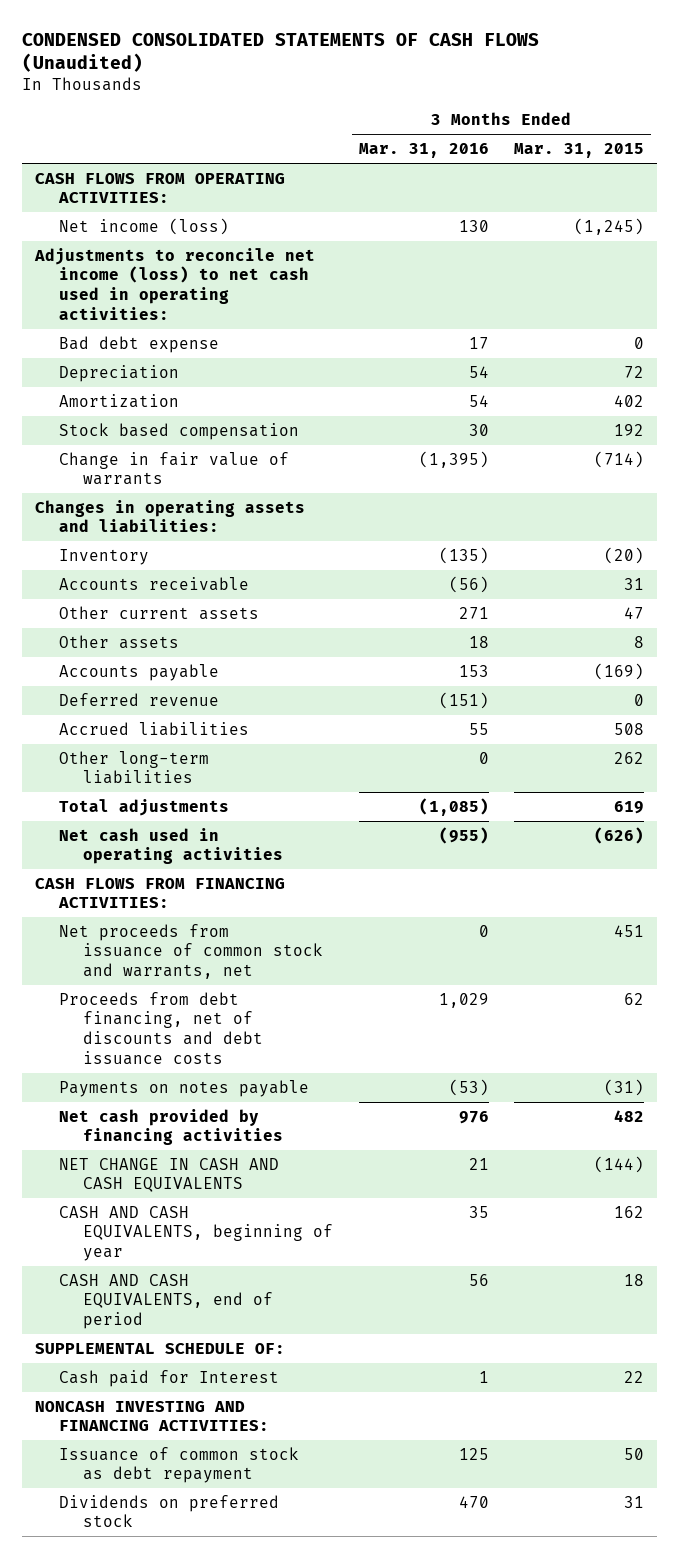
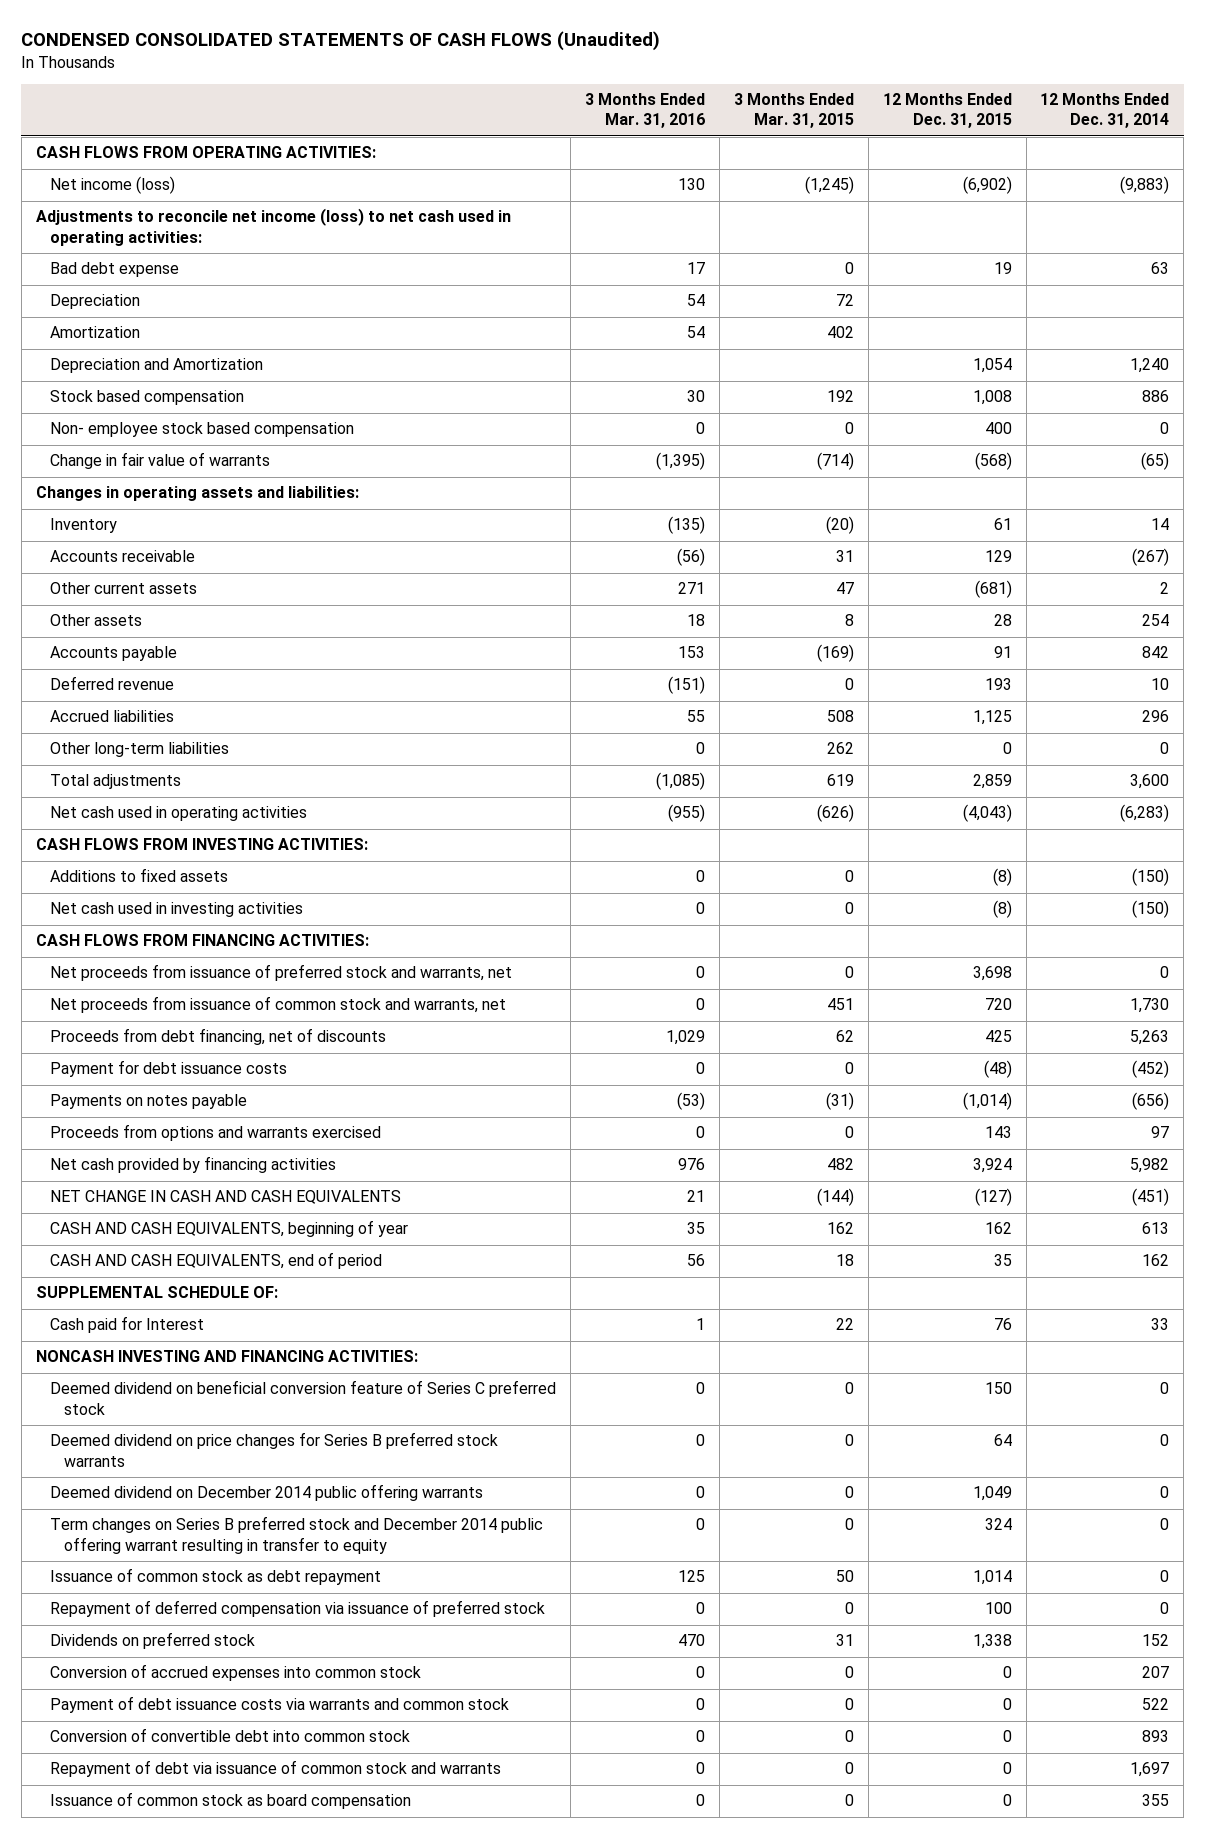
none -> [882,93,1012,129] 12 Months Ended Dec. 31, 2015
none -> [1040,93,1170,129] 12 Months Ended Dec. 31, 2014
none -> [50,358,264,374] Depreciation and Amortization
none -> [50,422,355,438] Non- employee stock based compensation
none -> [35,838,368,851] CASH FLOWS FROM INVESTING ACTIVITIES:
none -> [50,868,229,883] Additions to fixed assets
none -> [50,902,304,918] Net cash used in investing activities
none -> [50,964,513,982] Net proceeds from issuance of preferred stock and warrants, net
[58,991,263,1065] Proceeds from debt financing, net of discounts and debt issuance costs -> [50,1028,387,1046] Proceeds from debt financing, net of discounts
none -> [50,1060,288,1078] Payment for debt issuance costs
none -> [50,1124,382,1142] Proceeds from options and warrants exercised
none -> [50,1380,557,1415] Deemed dividend on beneficial conversion feature of Series C preferred stock
none -> [50,1432,499,1467] Deemed dividend on price changes for Series B preferred stock warrants
none -> [50,1484,484,1502] Deemed dividend on December 2014 public offering warrants
none -> [50,1516,544,1554] Term changes on Series B preferred stock and December 2014 public offering warrant resulting in transfer to equity
none -> [50,1600,546,1618] Repayment of deferred compensation via issuance of preferred stock
none -> [50,1664,422,1682] Conversion of accrued expenses into common stock
none -> [50,1696,510,1714] Payment of debt issuance costs via warrants and common stock
none -> [50,1728,411,1743] Conversion of convertible debt into common stock
none -> [50,1760,502,1778] Repayment of debt via issuance of common stock and warrants
none -> [50,1792,412,1810] Issuance of common stock as board compensation

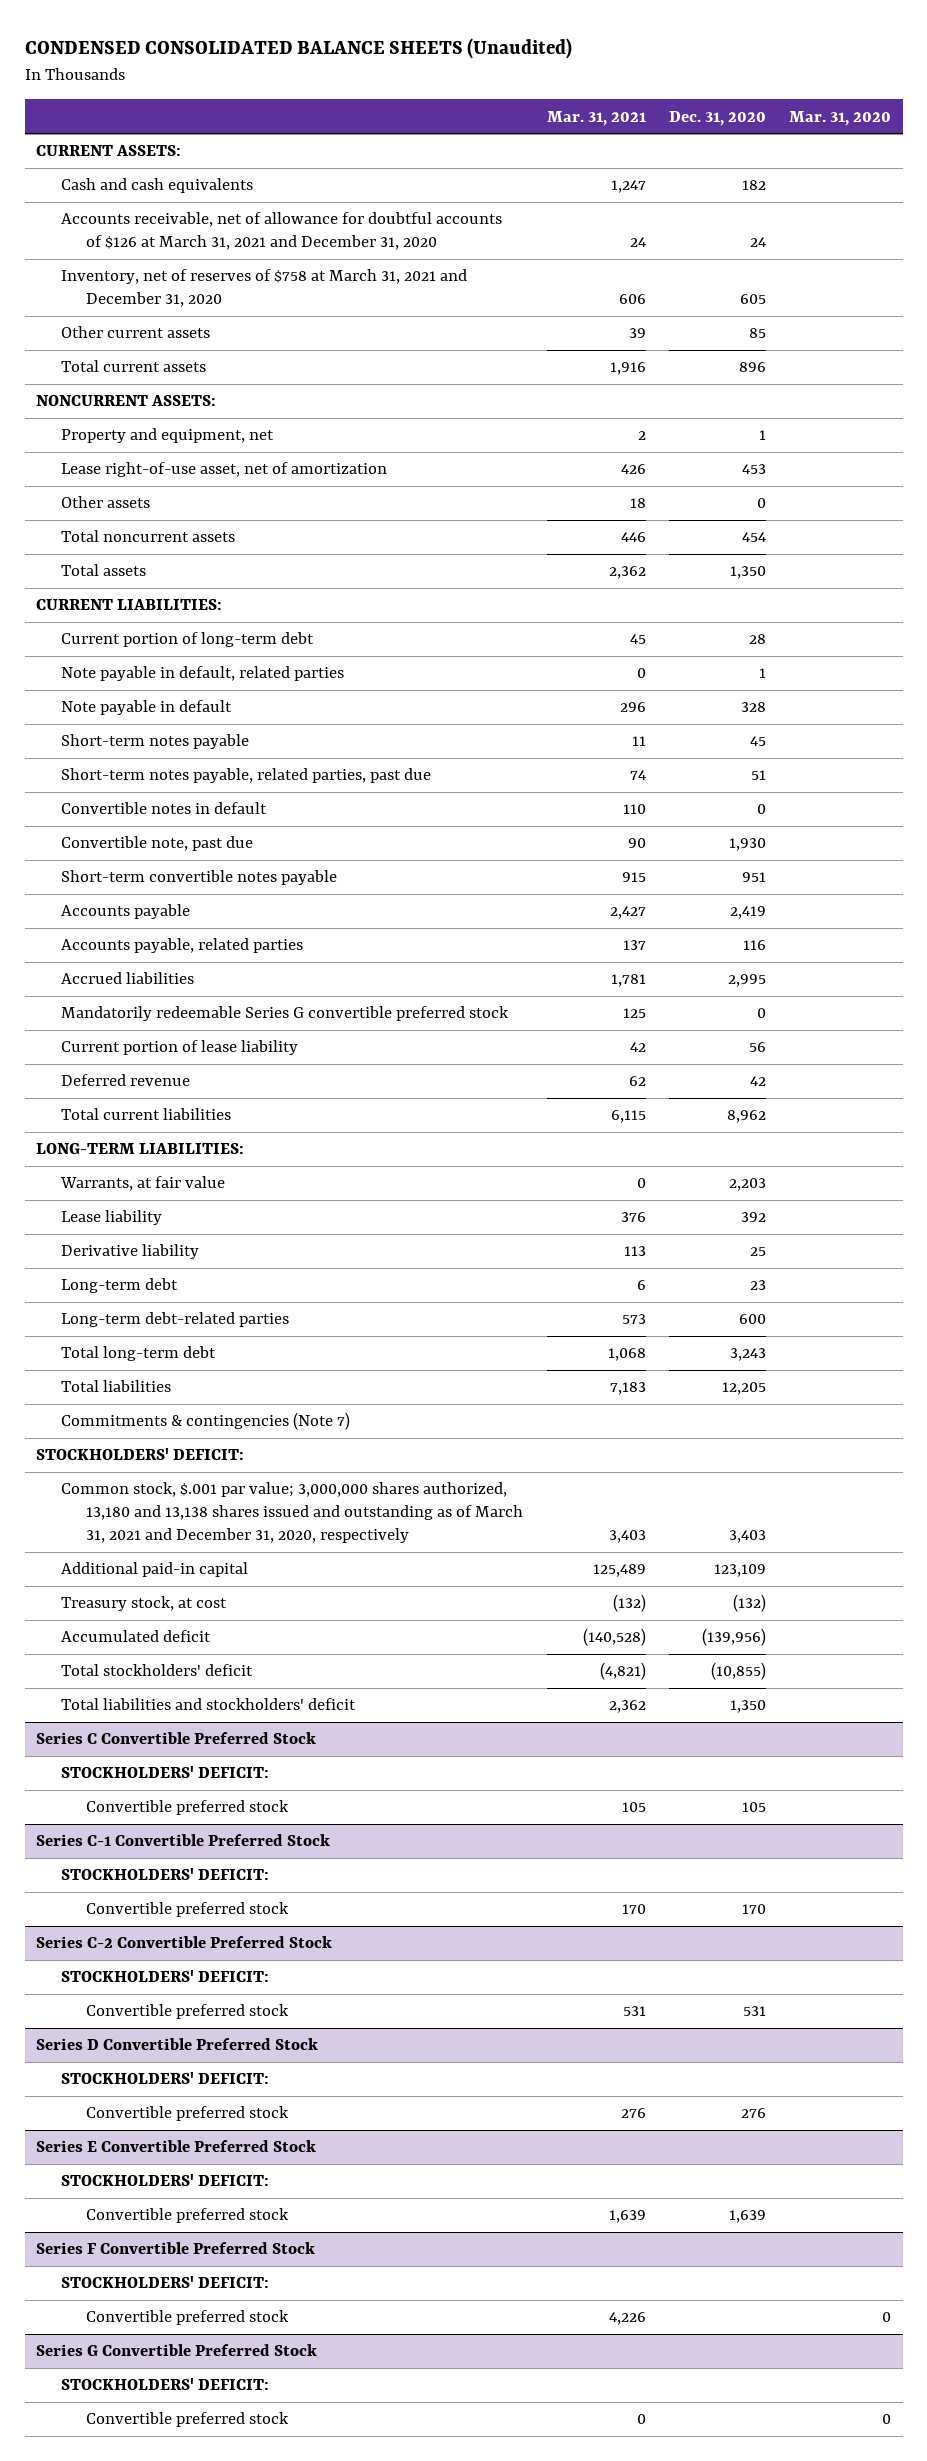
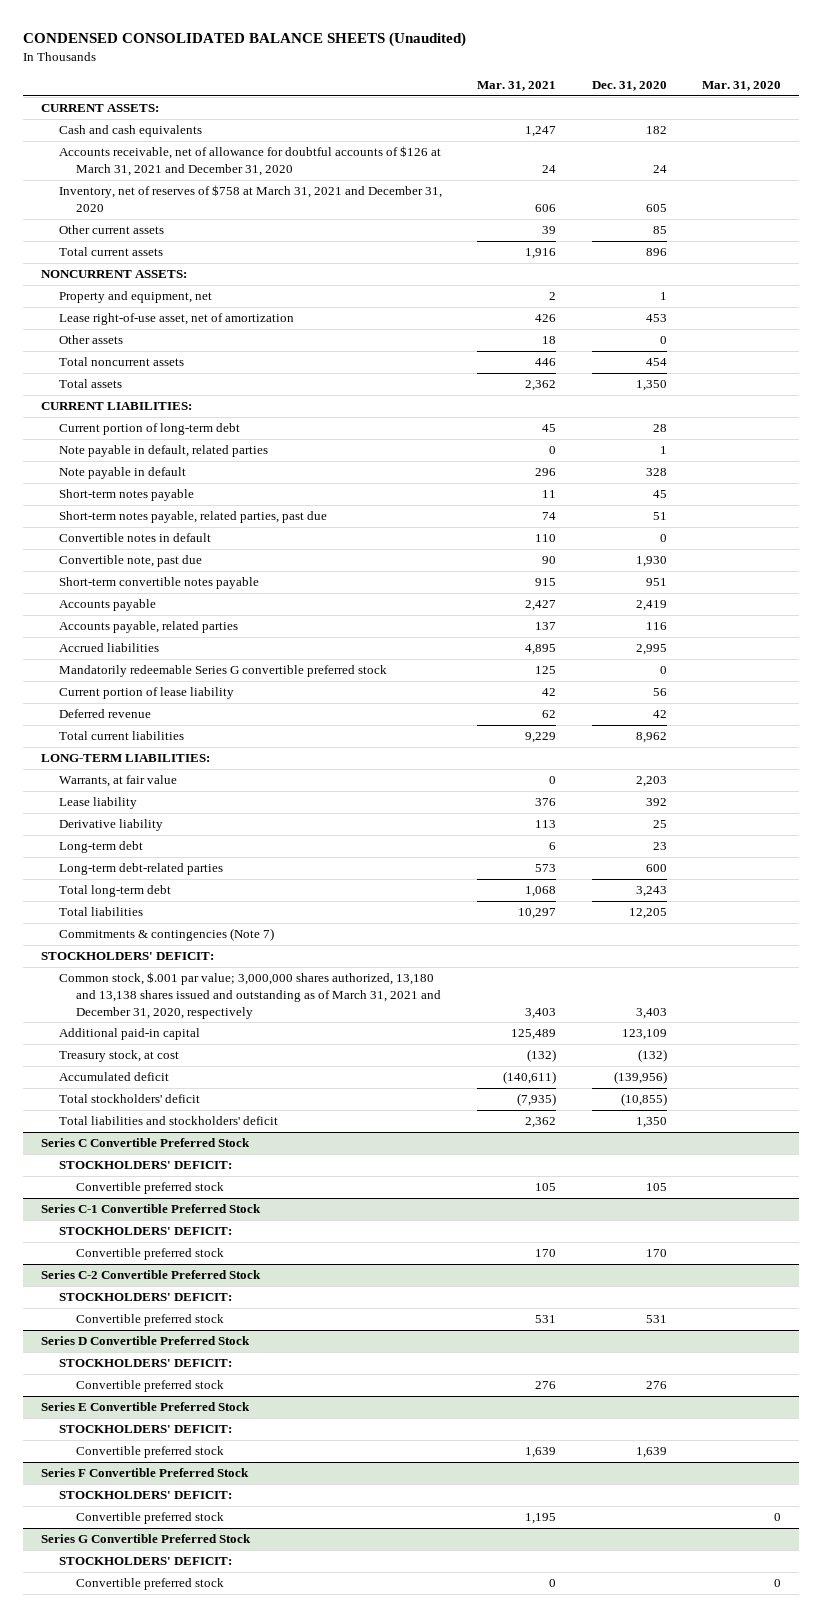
[610,974,646,988] 1,781 -> [525,644,557,656] 4,895
[610,1110,646,1124] 6,115 -> [525,732,557,744] 9,229
[609,1382,646,1396] 7,183 -> [518,908,557,920] 10,297
[582,1628,646,1647] (140,528) -> [503,1071,557,1085] (140,611)
[599,1662,646,1681] (4,821) -> [517,1093,557,1107] (7,935)
[608,2312,646,2326] 4,226 -> [525,1513,557,1525] 1,195

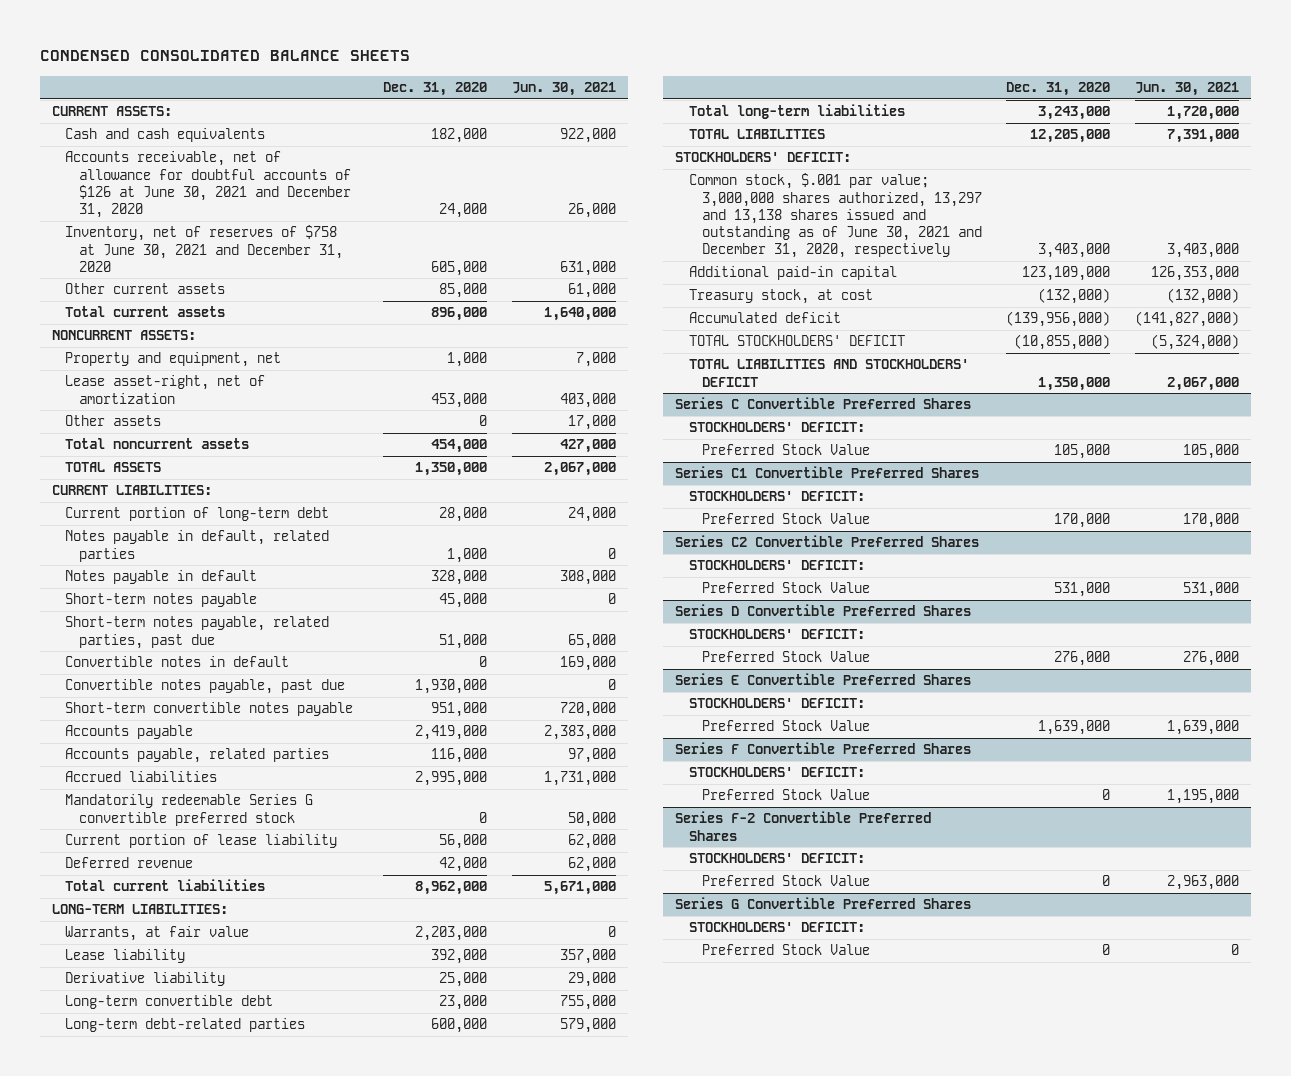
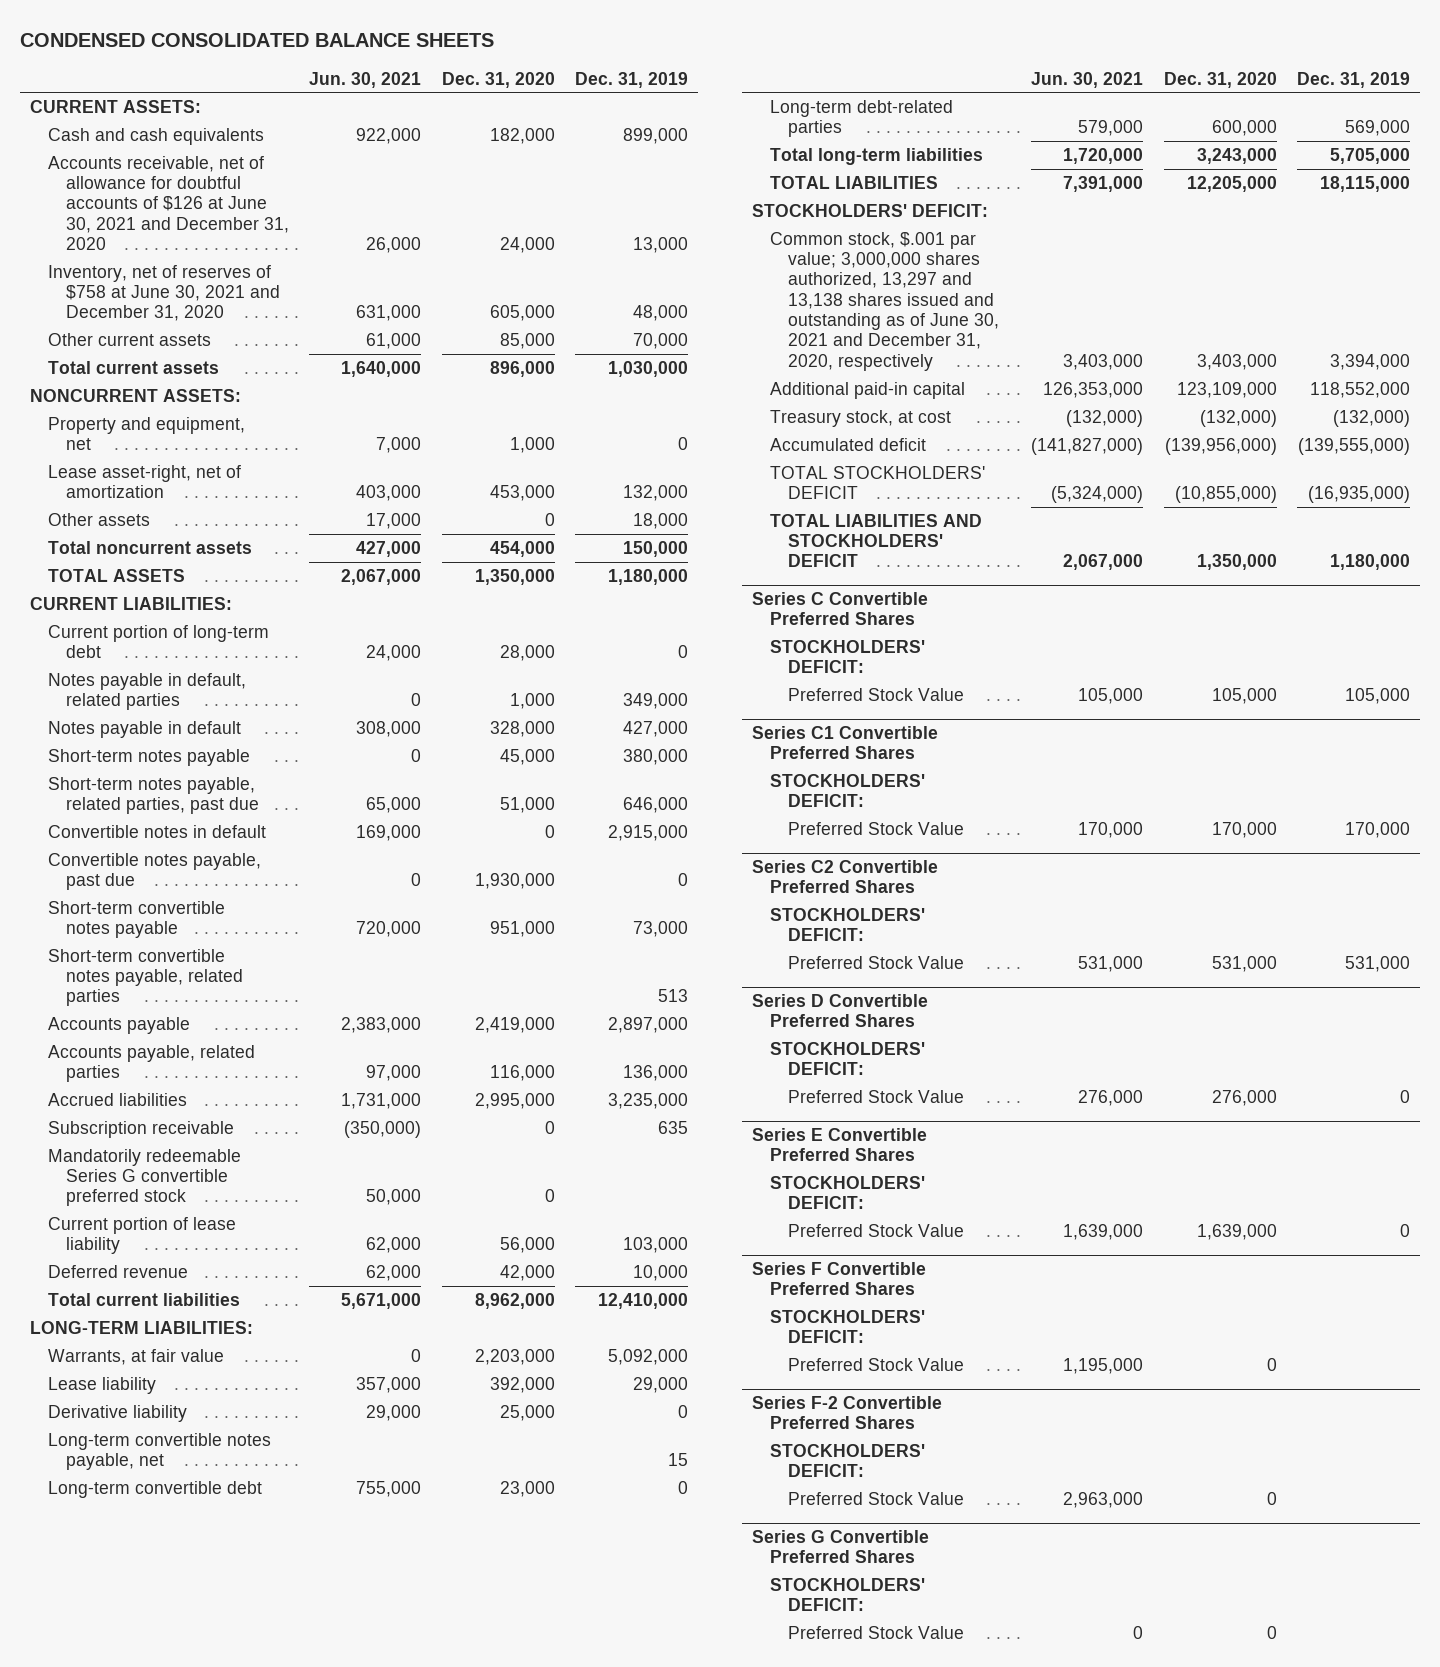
none -> [575,71,689,88] Dec. 31, 2019
none -> [48,948,244,1007] Short-term convertible notes payable, related parties
none -> [48,1120,235,1138] Subscription receivable
none -> [48,1432,272,1471] Long-term convertible notes payable, net

